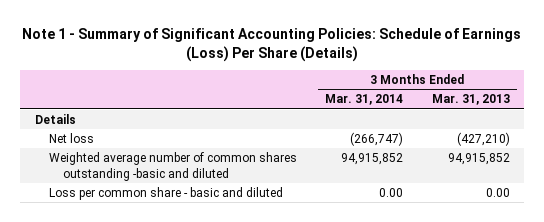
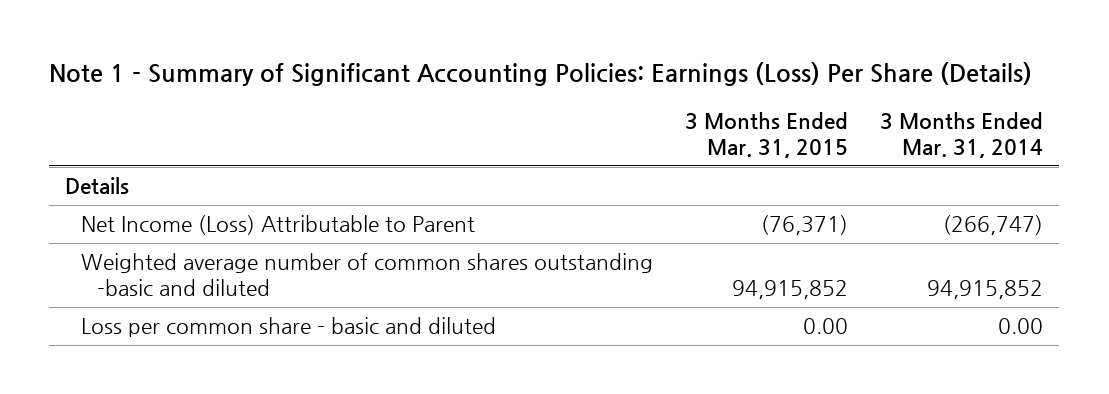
[22,28,522,63] Note 1 - Summary of Significant Accounting Policies: Schedule of Earnings (Loss) Per Share (Details) -> [49,62,1033,87] Note 1 - Summary of Significant Accounting Policies: Earnings (Loss) Per Share (Details)
[431,94,510,106] Mar. 31, 2013 -> none
none -> [685,112,849,159] 3 Months Ended Mar. 31, 2015
[48,132,94,143] Net loss -> [81,215,476,236] Net Income (Loss) Attributable to Parent

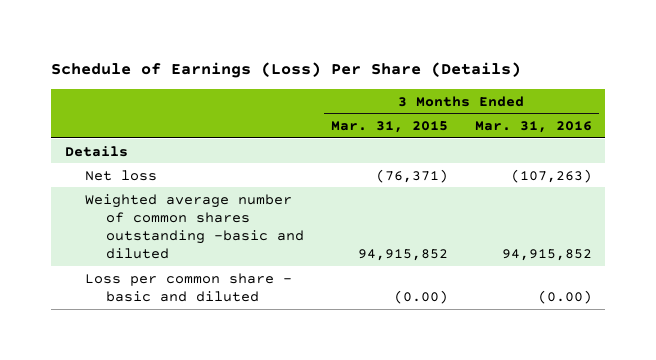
[49,62,1033,87] Note 1 - Summary of Significant Accounting Policies: Earnings (Loss) Per Share (Details) -> [51,62,522,79] Schedule of Earnings (Loss) Per Share (Details)
[880,112,1044,159] 3 Months Ended Mar. 31, 2014 -> none
none -> [474,120,592,133] Mar. 31, 2016
[81,215,476,236] Net Income (Loss) Attributable to Parent -> [85,169,158,181] Net loss
[803,318,849,335] 0.00 -> [393,289,448,304] (0.00)

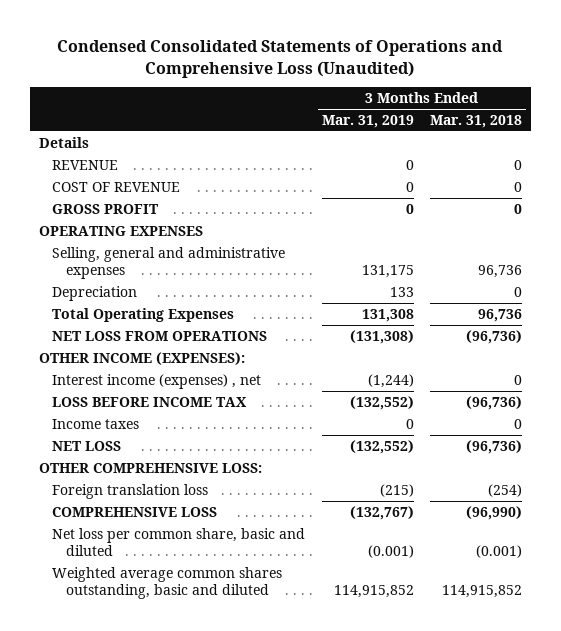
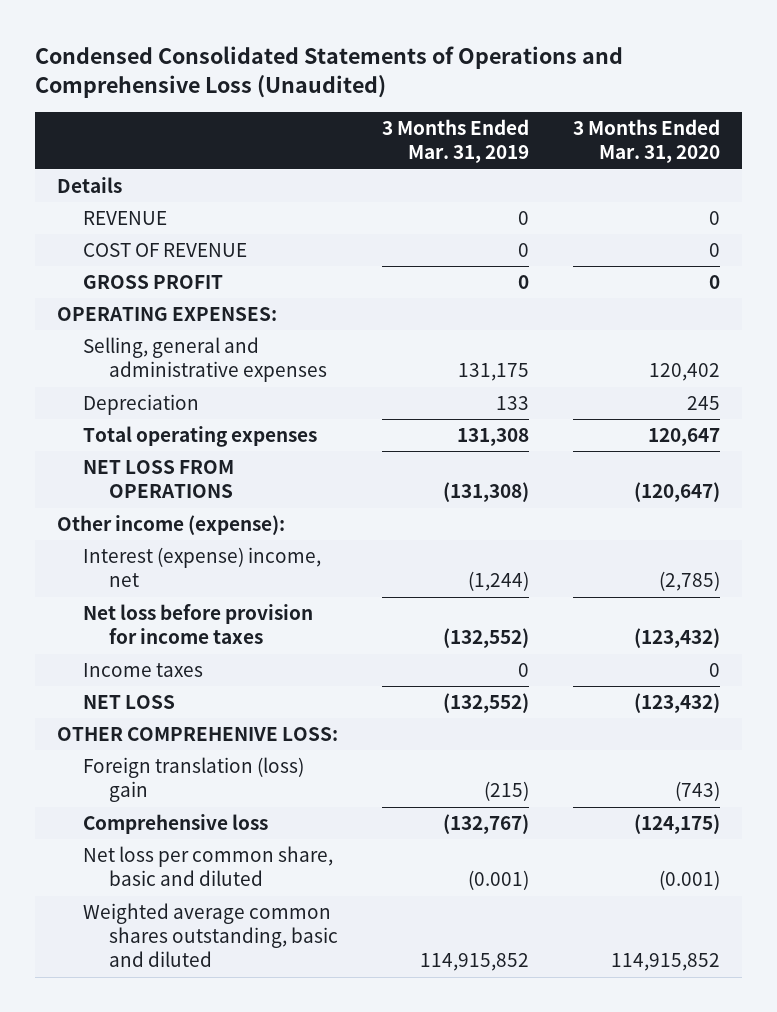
[430,114,523,128] Mar. 31, 2018 -> none
none -> [572,119,720,164] 3 Months Ended Mar. 31, 2020
[38,225,203,236] OPERATING EXPENSES -> [56,307,277,322] OPERATING EXPENSES:
[52,307,235,322] Total Operating Expenses -> [82,426,317,448] Total operating expenses
[38,351,245,365] OTHER INCOME (EXPENSES): -> [56,515,285,536] Other income (expense):
[52,373,262,389] Interest income (expenses) , net -> [82,547,321,588] Interest (expense) income, net
[52,396,248,407] LOSS BEFORE INCOME TAX -> [82,604,313,645] Net loss before provision for income taxes
[38,462,262,473] OTHER COMPREHENSIVE LOSS: -> [56,727,338,742] OTHER COMPREHENIVE LOSS:
[52,483,209,499] Foreign translation loss -> [82,757,304,803] Foreign translation (loss) gain
[52,506,218,517] COMPREHENSIVE LOSS -> [82,814,268,835] Comprehensive loss

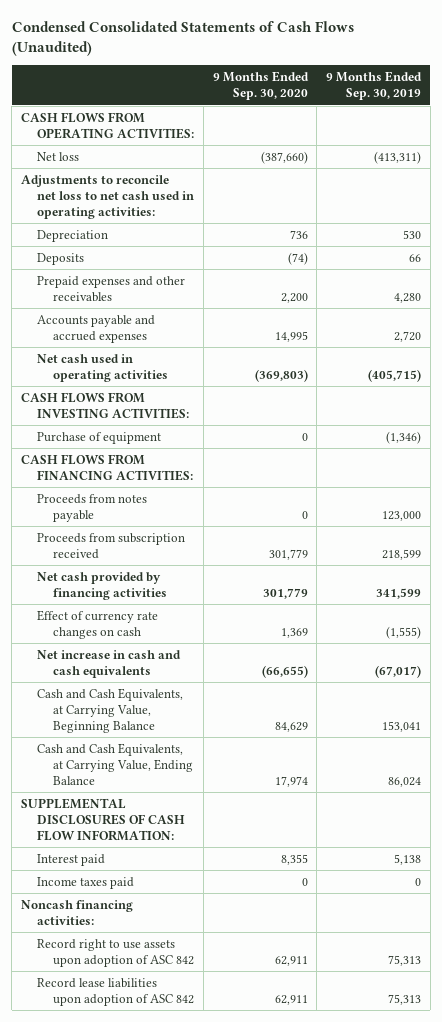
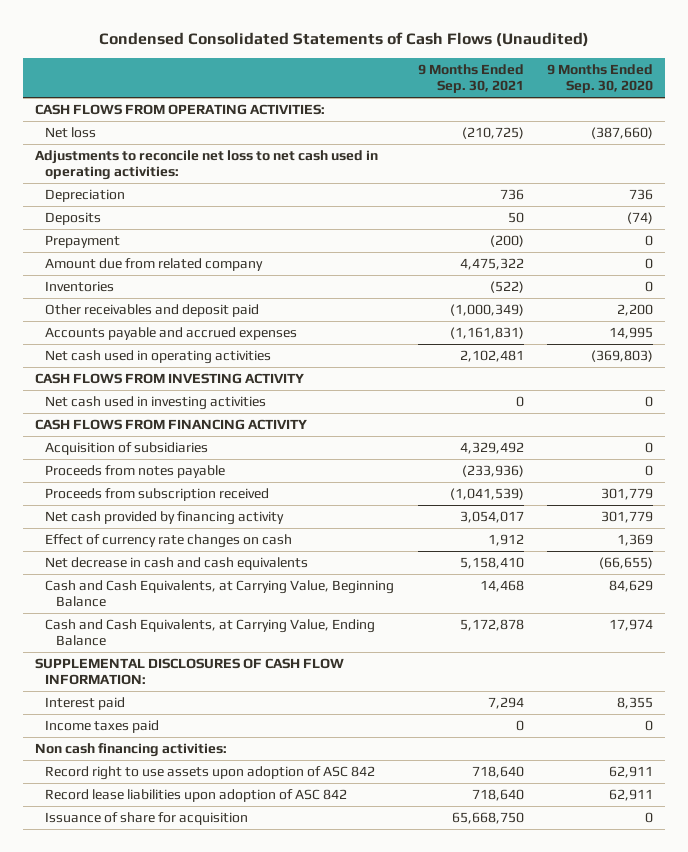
[325,71,422,101] 9 Months Ended Sep. 30, 2019 -> none
none -> [417,64,524,94] 9 Months Ended Sep. 30, 2021
[37,275,186,302] Prepaid expenses and other receivables -> none
none -> [45,234,121,248] Prepayment
none -> [45,257,264,271] Amount due from related company
none -> [45,280,115,292] Inventories
none -> [45,303,260,317] Other receivables and deposit paid
[37,431,162,444] Purchase of equipment -> none
[21,391,190,419] CASH FLOWS FROM INVESTING ACTIVITIES: -> [34,372,304,384] CASH FLOWS FROM INVESTING ACTIVITY
none -> [45,395,267,410] Net cash used in investing activities
[21,453,194,481] CASH FLOWS FROM FINANCING ACTIVITIES: -> [34,418,307,430] CASH FLOWS FROM FINANCING ACTIVITY
none -> [45,441,209,455] Acquisition of subsidiaries
[37,571,168,600] Net cash provided by financing activities -> [45,510,285,525] Net cash provided by financing activity
[37,649,182,678] Net increase in cash and cash equivalents -> [45,556,309,570] Net decrease in cash and cash equivalents
[21,899,134,925] Noncash financing activities: -> [34,742,227,757] Non cash financing activities:
none -> [45,811,249,825] Issuance of share for acquisition

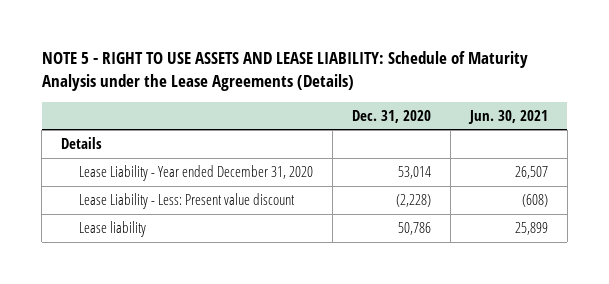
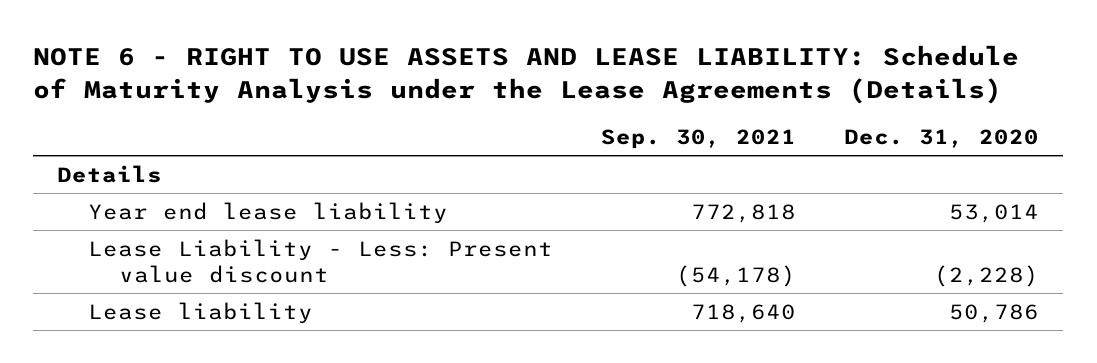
[41,51,528,92] NOTE 5 - RIGHT TO USE ASSETS AND LEASE LIABILITY: Schedule of Maturity Analysis under the Lease Agreements (Details) -> [33,45,1020,104] NOTE 6 - RIGHT TO USE ASSETS AND LEASE LIABILITY: Schedule of Maturity Analysis under the Lease Agreements (Details)
[467,109,548,124] Jun. 30, 2021 -> none
none -> [601,129,797,150] Sep. 30, 2021
[78,164,313,181] Lease Liability - Year ended December 31, 2020 -> [88,201,449,224] Year end lease liability

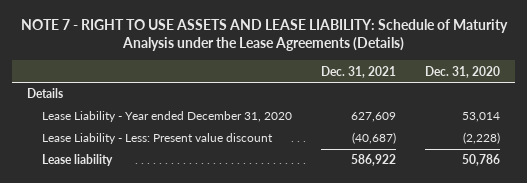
[33,45,1020,104] NOTE 6 - RIGHT TO USE ASSETS AND LEASE LIABILITY: Schedule of Maturity Analysis under the Lease Agreements (Details) -> [20,19,508,52] NOTE 7 - RIGHT TO USE ASSETS AND LEASE LIABILITY: Schedule of Maturity Analysis under the Lease Agreements (Details)
[601,129,797,150] Sep. 30, 2021 -> none
none -> [321,65,397,78] Dec. 31, 2021
[88,201,449,224] Year end lease liability -> [41,111,292,123] Lease Liability - Year ended December 31, 2020

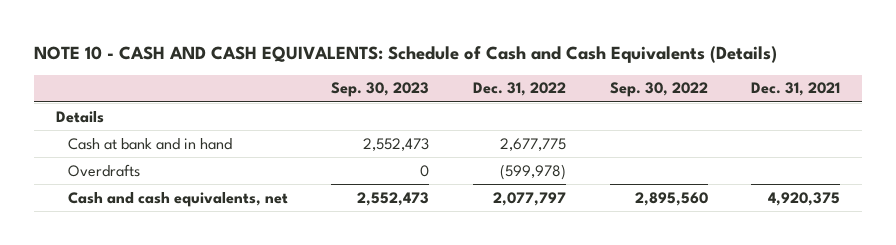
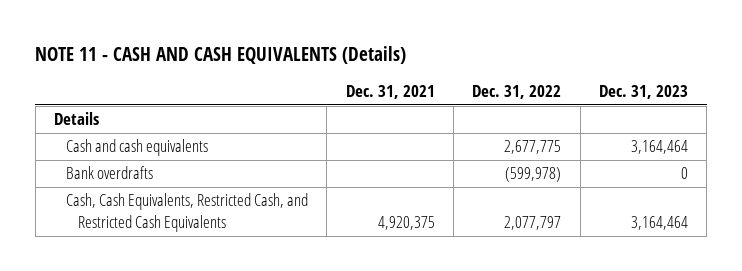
[33,45,777,63] NOTE 10 - CASH AND CASH EQUIVALENTS: Schedule of Cash and Cash Equivalents (Details) -> [35,45,407,64] NOTE 11 - CASH AND CASH EQUIVALENTS (Details)
[331,82,430,98] Sep. 30, 2023 -> none
[609,82,708,98] Sep. 30, 2022 -> none
none -> [598,84,688,99] Dec. 31, 2023
[67,137,232,150] Cash at bank and in hand -> [66,139,209,157] Cash and cash equivalents
[67,163,140,177] Overdrafts -> [66,166,154,180] Bank overdrafts
[67,191,288,207] Cash and cash equivalents, net -> [66,193,309,232] Cash, Cash Equivalents, Restricted Cash, and Restricted Cash Equivalents

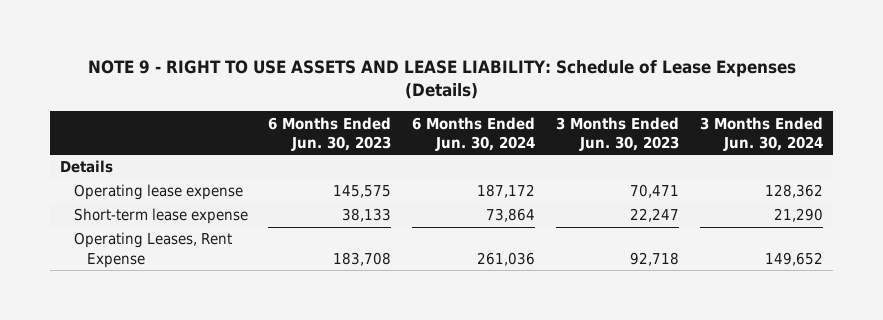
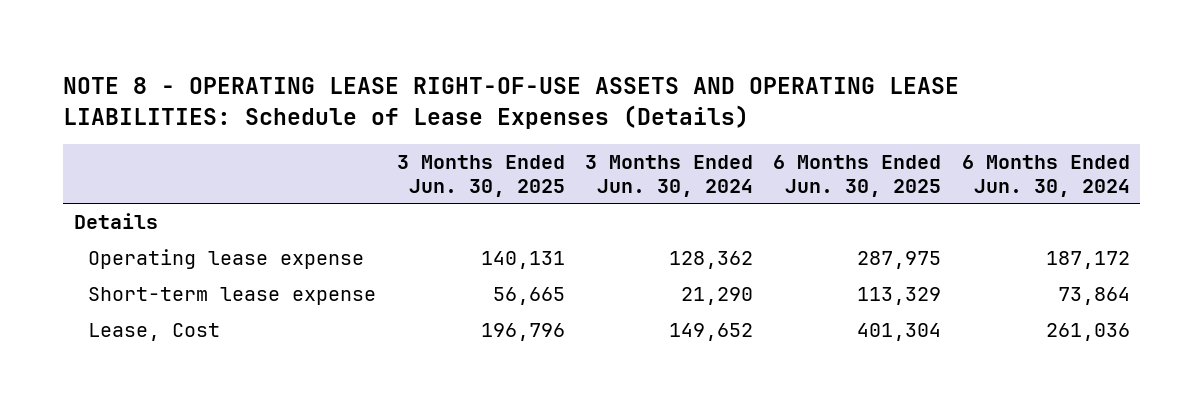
[87,59,796,100] NOTE 9 - RIGHT TO USE ASSETS AND LEASE LIABILITY: Schedule of Lease Expenses (Details) -> [63,76,960,129] NOTE 8 - OPERATING LEASE RIGHT-OF-USE ASSETS AND OPERATING LEASE LIABILITIES: Schedule of Lease Expenses (Details)
[268,116,392,151] 6 Months Ended Jun. 30, 2023 -> none
[556,116,680,151] 3 Months Ended Jun. 30, 2023 -> none
none -> [396,155,565,197] 3 Months Ended Jun. 30, 2025
none -> [773,155,942,197] 6 Months Ended Jun. 30, 2025
[73,232,232,268] Operating Leases, Rent Expense -> [88,323,221,342] Lease, Cost

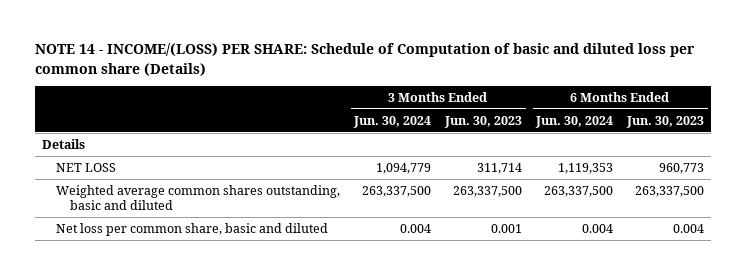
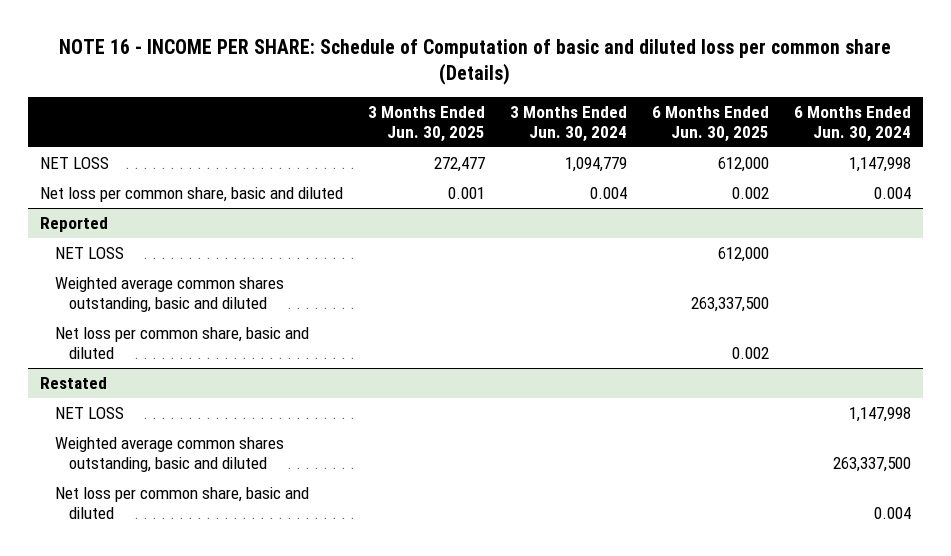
[35,43,696,76] NOTE 14 - INCOME/(LOSS) PER SHARE: Schedule of Computation of basic and diluted loss per common share (Details) -> [59,38,892,86] NOTE 16 - INCOME PER SHARE: Schedule of Computation of basic and diluted loss per common share (Details)
[444,115,523,128] Jun. 30, 2023 -> none
[626,115,705,128] Jun. 30, 2023 -> none
none -> [367,106,485,142] 3 Months Ended Jun. 30, 2025
none -> [651,106,769,142] 6 Months Ended Jun. 30, 2025
[42,138,86,149] Details -> none
[56,184,341,211] Weighted average common shares outstanding, basic and diluted -> none
[558,162,614,174] 1,119,353 -> [848,157,911,173] 1,147,998
none -> [40,217,109,233] Reported
none -> [54,247,124,260] NET LOSS
none -> [54,277,284,312] Weighted average common shares outstanding, basic and diluted
none -> [54,327,309,359] Net loss per common share, basic and diluted
none -> [40,377,108,390] Restated
none -> [54,407,124,420] NET LOSS
none -> [54,437,284,472] Weighted average common shares outstanding, basic and diluted
none -> [54,487,309,519] Net loss per common share, basic and diluted

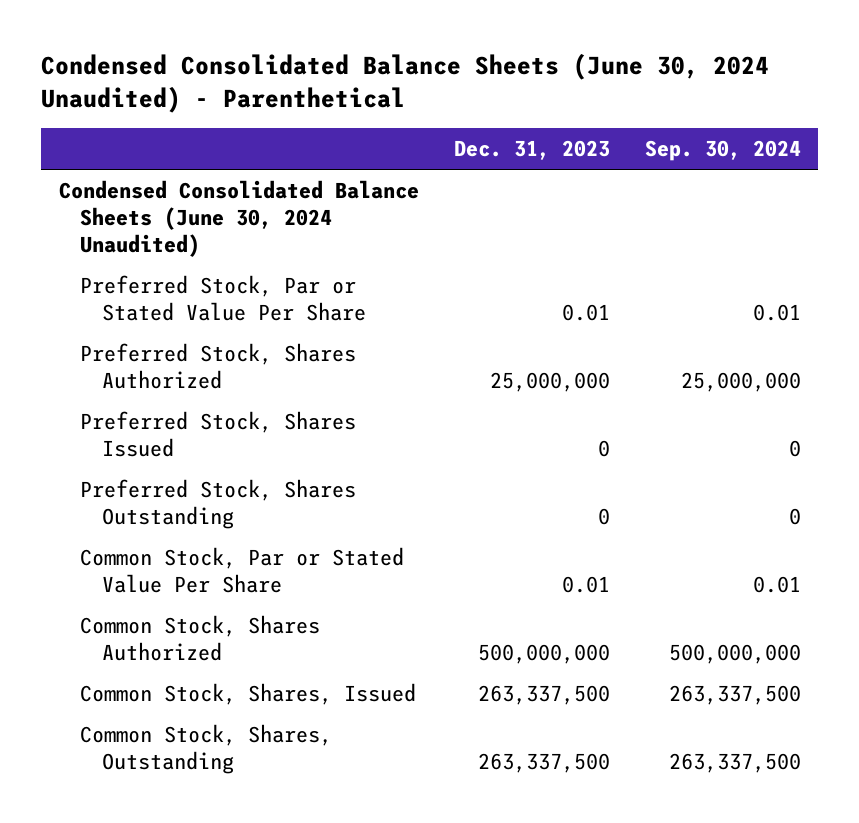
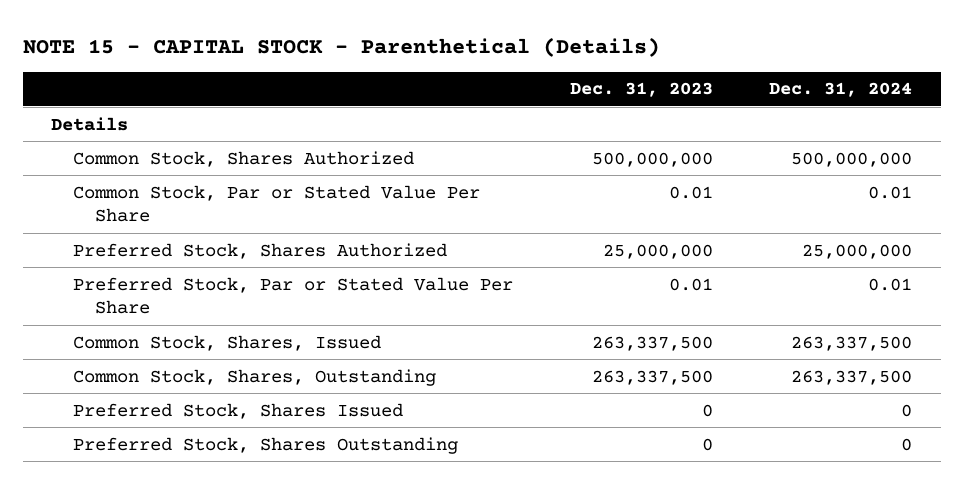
[41,53,770,114] Condensed Consolidated Balance Sheets (June 30, 2024 Unaudited) - Parenthetical -> [23,36,661,57] NOTE 15 - CAPITAL STOCK - Parenthetical (Details)
[644,140,801,162] Sep. 30, 2024 -> none
none -> [769,82,913,98] Dec. 31, 2024
[58,179,419,258] Condensed Consolidated Balance Sheets (June 30, 2024 Unaudited) -> none
none -> [51,116,129,131] Details
[80,546,405,594] Common Stock, Par or Stated Value Per Share -> [73,184,481,223] Common Stock, Par or Stated Value Per Share
[80,342,357,390] Preferred Stock, Shares Authorized -> [73,242,448,259] Preferred Stock, Shares Authorized
[80,274,366,322] Preferred Stock, Par or Stated Value Per Share -> [73,276,514,315] Preferred Stock, Par or Stated Value Per Share
[80,410,357,458] Preferred Stock, Shares Issued -> [73,402,404,419] Preferred Stock, Shares Issued
[80,478,357,530] Preferred Stock, Shares Outstanding -> [73,436,459,454] Preferred Stock, Shares Outstanding

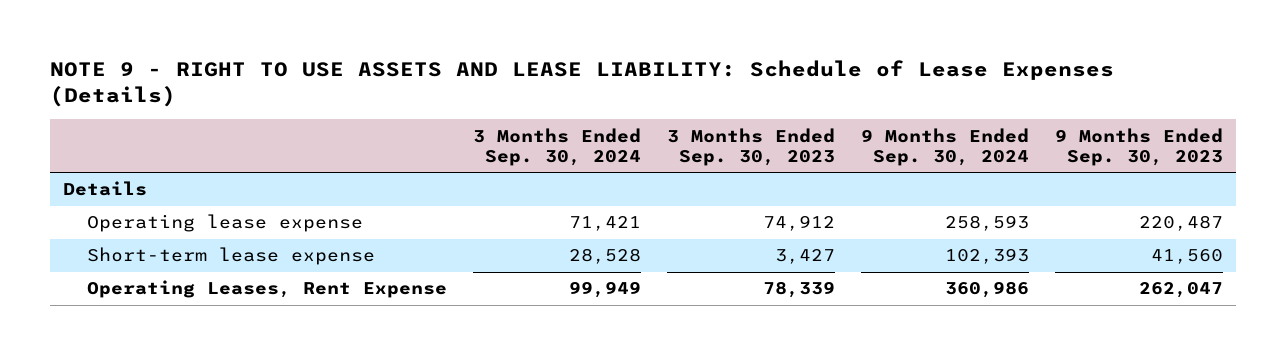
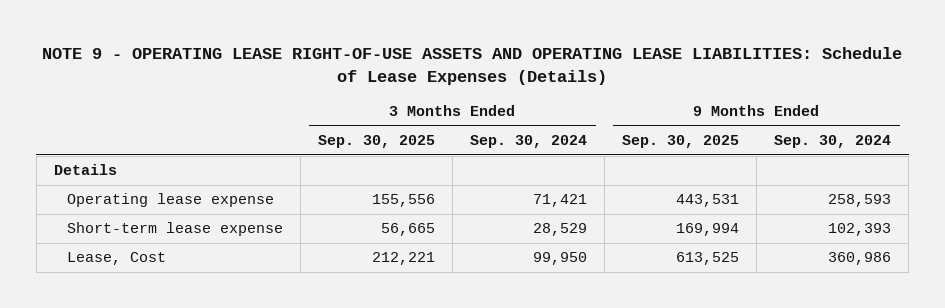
[49,59,1114,108] NOTE 9 - RIGHT TO USE ASSETS AND LEASE LIABILITY: Schedule of Lease Expenses (Details) -> [42,47,903,86] NOTE 9 - OPERATING LEASE RIGHT-OF-USE ASSETS AND OPERATING LEASE LIABILITIES: Schedule of Lease Expenses (Details)
[666,127,835,166] 3 Months Ended Sep. 30, 2023 -> none
[1055,127,1224,166] 9 Months Ended Sep. 30, 2023 -> none
none -> [317,135,435,149] Sep. 30, 2025
none -> [621,135,739,149] Sep. 30, 2025
[86,280,447,299] Operating Leases, Rent Expense -> none
[568,248,641,265] 28,528 -> [532,223,587,237] 28,529
none -> [66,252,166,266] Lease, Cost

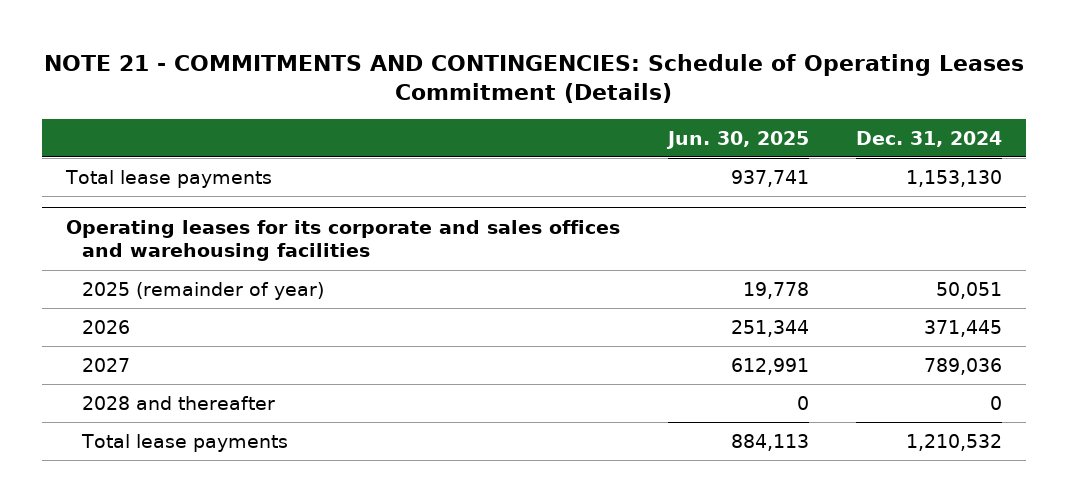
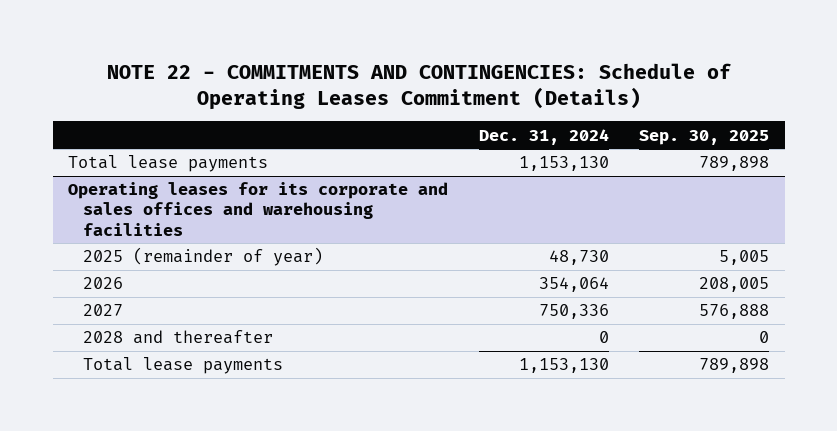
[44,54,1025,104] NOTE 21 - COMMITMENTS AND CONTINGENCIES: Schedule of Operating Leases Commitment (Details) -> [106,62,731,110] NOTE 22 - COMMITMENTS AND CONTINGENCIES: Schedule of Operating Leases Commitment (Details)
[665,130,809,149] Jun. 30, 2025 -> none
none -> [639,129,770,145] Sep. 30, 2025
[936,281,1003,299] 50,051 -> [548,250,609,266] 48,730
[924,319,1003,337] 371,445 -> [538,277,609,293] 354,064
[924,357,1003,375] 789,036 -> [538,304,609,320] 750,336
[906,433,1003,451] 1,210,532 -> [518,358,609,374] 1,153,130

